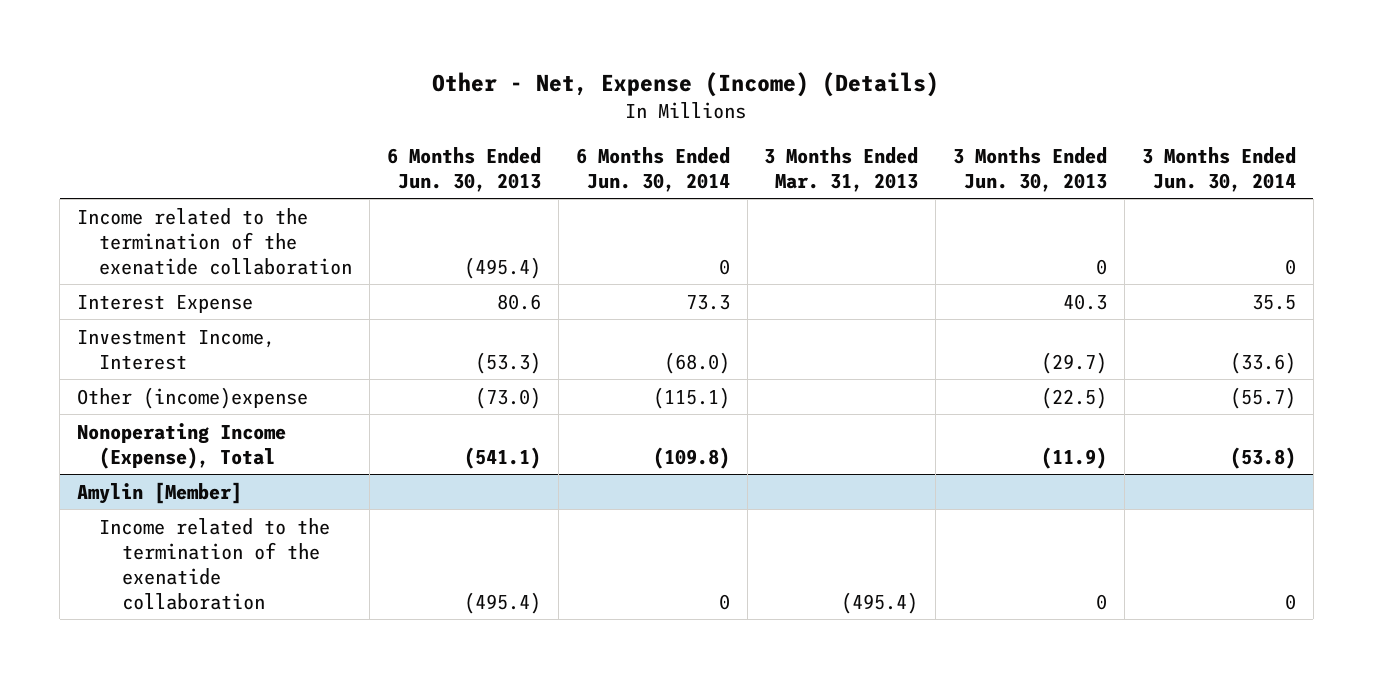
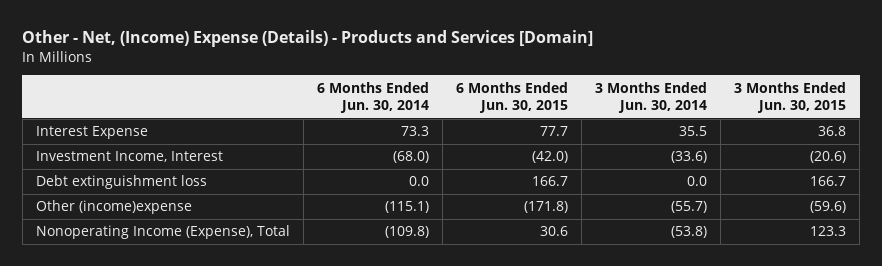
[432,71,940,97] Other - Net, Expense (Income) (Details) -> [22,30,594,48] Other - Net, (Income) Expense (Details) - Products and Services [Domain]
[387,146,542,192] 6 Months Ended Jun. 30, 2013 -> none
[764,146,919,192] 3 Months Ended Mar. 31, 2013 -> none
[953,146,1108,192] 3 Months Ended Jun. 30, 2013 -> none
none -> [455,81,568,113] 6 Months Ended Jun. 30, 2015
none -> [734,81,847,113] 3 Months Ended Jun. 30, 2015
[76,207,353,275] Income related to the termination of the exenatide collaboration -> none
none -> [35,175,207,190] Debt extinguishment loss
[76,481,242,504] Amylin [Member] -> none
[99,517,331,610] Income related to the termination of the exenatide collaboration -> none

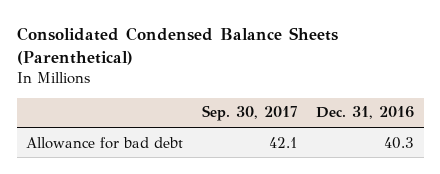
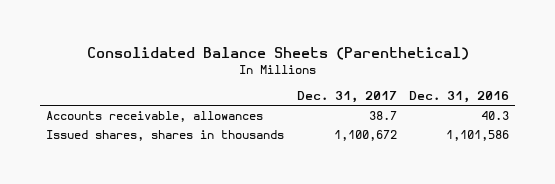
[16,26,338,65] Consolidated Condensed Balance Sheets (Parenthetical) -> [86,47,469,61] Consolidated Balance Sheets (Parenthetical)
[202,105,298,122] Sep. 30, 2017 -> none
none -> [296,91,397,104] Dec. 31, 2017
[26,136,184,149] Allowance for bad debt -> [45,111,263,123] Accounts receivable, allowances
none -> [45,130,284,142] Issued shares, shares in thousands

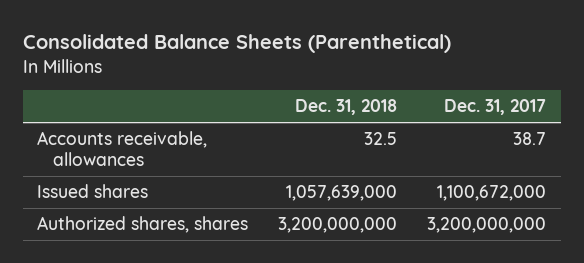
[409,91,510,104] Dec. 31, 2016 -> none
none -> [295,99,398,116] Dec. 31, 2018
[45,130,284,142] Issued shares, shares in thousands -> [37,184,149,199] Issued shares
[333,130,397,142] 1,100,672 -> [437,185,547,202] 1,100,672,000
none -> [37,216,249,234] Authorized shares, shares

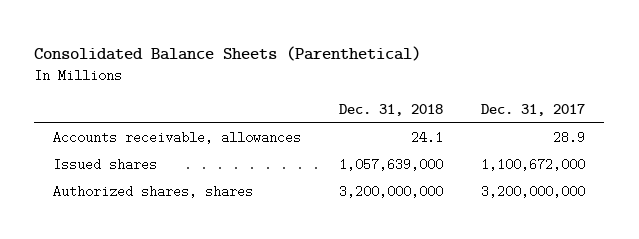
[364,132,398,146] 32.5 -> [411,131,444,145] 24.1
[513,132,547,146] 38.7 -> [553,131,586,145] 28.9

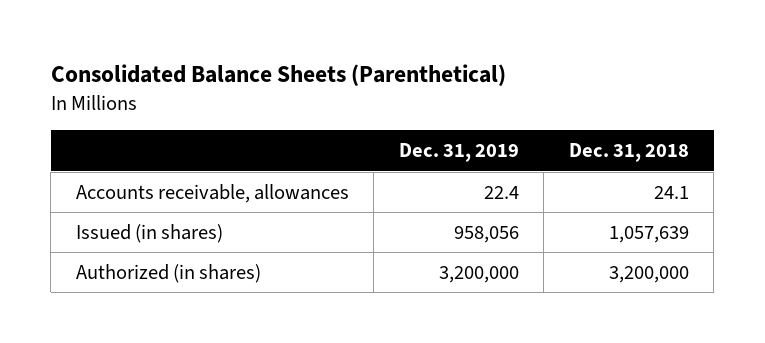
[481,103,586,116] Dec. 31, 2017 -> none
none -> [398,143,519,163] Dec. 31, 2019
[53,158,158,172] Issued shares -> [75,223,223,243] Issued (in shares)
[339,158,444,172] 1,057,639,000 -> [608,225,689,243] 1,057,639
[53,185,254,199] Authorized shares, shares -> [75,263,261,283] Authorized (in shares)
[339,185,444,199] 3,200,000,000 -> [608,265,689,283] 3,200,000

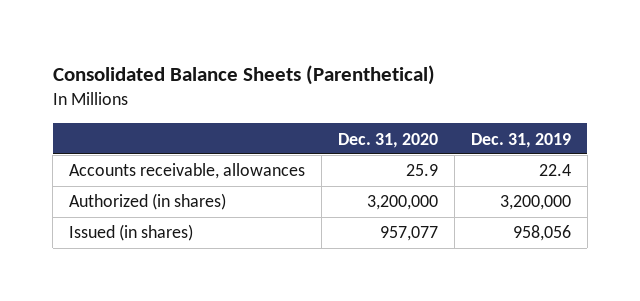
[568,143,689,163] Dec. 31, 2018 -> none
none -> [338,132,439,148] Dec. 31, 2020
[75,223,223,243] Issued (in shares) -> [69,224,194,242] Issued (in shares)

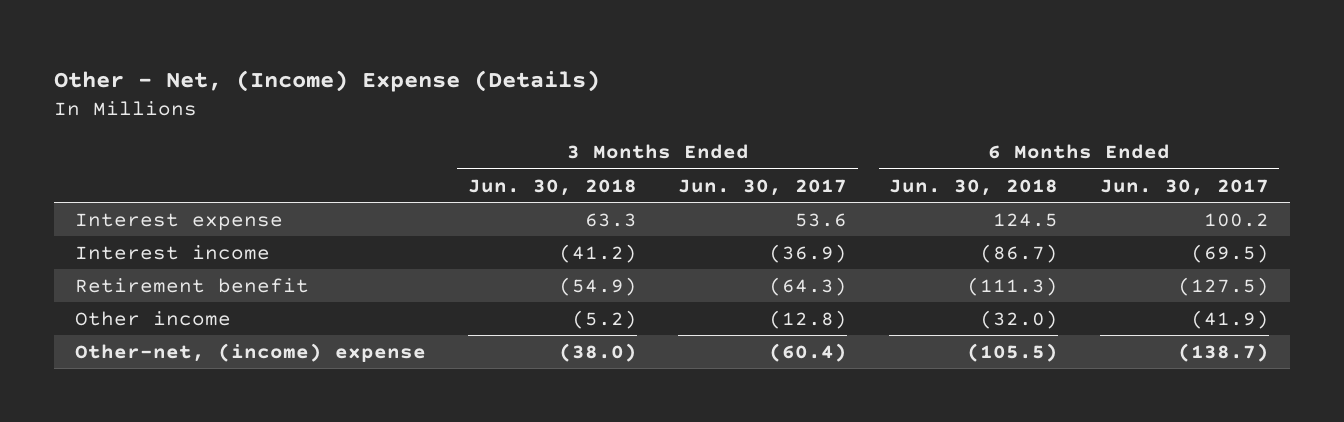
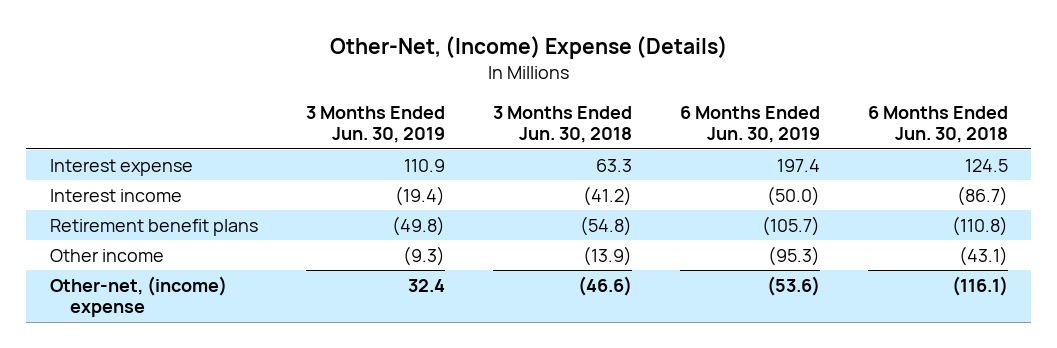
[54,69,601,92] Other - Net, (Income) Expense (Details) -> [329,36,728,60] Other-Net, (Income) Expense (Details)
[678,178,848,196] Jun. 30, 2017 -> none
[1099,178,1269,196] Jun. 30, 2017 -> none
none -> [305,105,445,144] 3 Months Ended Jun. 30, 2019
none -> [679,105,820,144] 6 Months Ended Jun. 30, 2019
[75,277,310,293] Retirement benefit -> [49,218,258,236] Retirement benefit plans
[558,276,637,296] (54.9) -> [579,215,632,236] (54.8)
[967,276,1059,296] (111.3) -> [951,215,1008,236] (110.8)
[571,309,637,329] (5.2) -> [582,245,632,266] (13.9)
[980,309,1059,329] (32.0) -> [958,245,1008,266] (43.1)
[558,342,637,362] (38.0) -> [577,275,632,296] (46.6)
[967,342,1059,362] (105.5) -> [951,275,1008,296] (116.1)

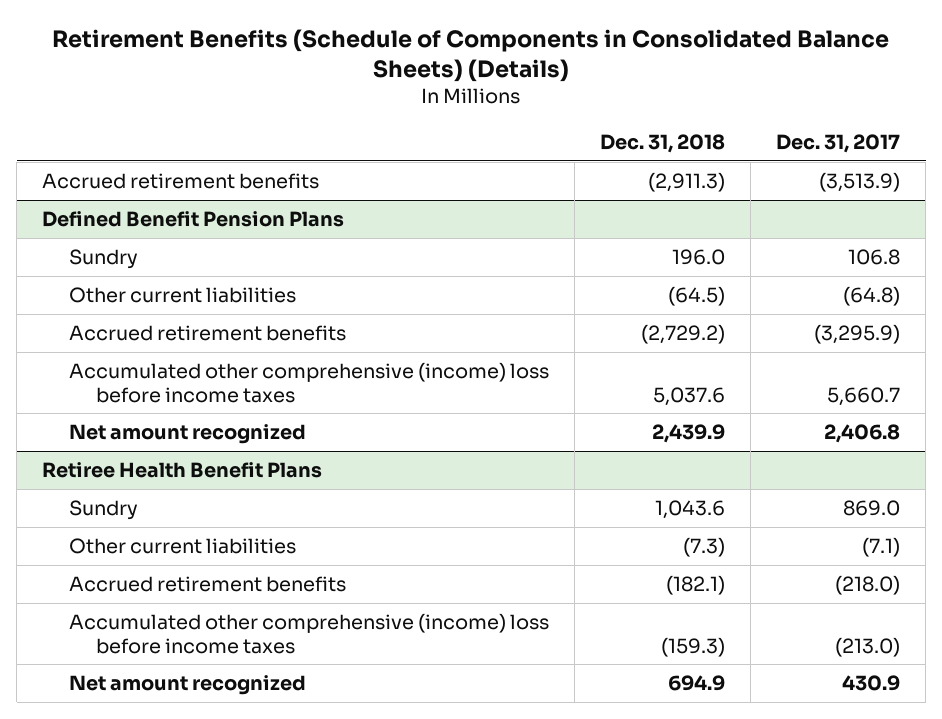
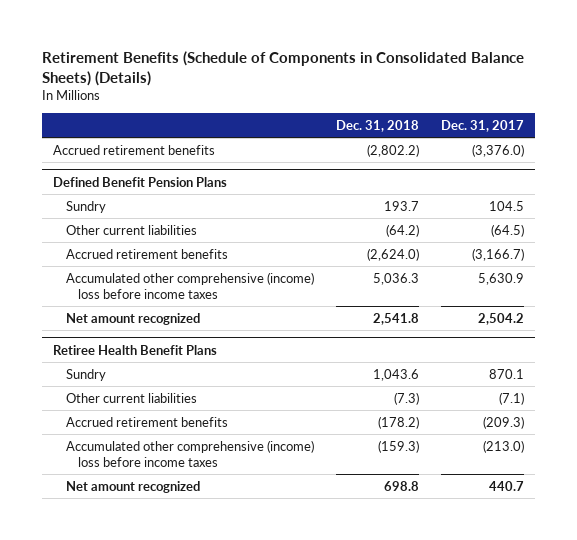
[648,172,726,193] (2,911.3) -> [366,143,419,157] (2,802.2)
[819,172,901,193] (3,513.9) -> [471,143,524,157] (3,376.0)
[672,249,726,266] 196.0 -> [383,200,419,211] 193.7
[848,249,901,266] 106.8 -> [488,200,524,211] 104.5
[668,286,726,307] (64.5) -> [385,223,419,237] (64.2)
[843,286,901,307] (64.8) -> [490,223,524,237] (64.5)
[641,324,726,345] (2,729.2) -> [366,247,419,261] (2,624.0)
[814,324,901,345] (3,295.9) -> [471,247,524,261] (3,166.7)
[653,386,726,406] 5,037.6 -> [372,272,419,285] 5,036.3
[827,386,901,406] 5,660.7 -> [477,272,524,285] 5,630.9
[652,424,726,444] 2,439.9 -> [372,312,419,325] 2,541.8
[824,424,901,444] 2,406.8 -> [477,312,524,325] 2,504.2
[843,500,901,517] 869.0 -> [488,368,524,379] 870.1
[666,575,726,596] (182.1) -> [377,415,419,429] (178.2)
[835,575,901,596] (218.0) -> [482,415,524,429] (209.3)
[668,675,726,692] 694.9 -> [383,480,419,491] 698.8
[842,675,901,692] 430.9 -> [488,480,524,491] 440.7

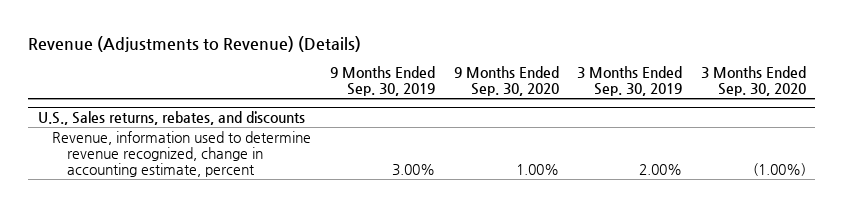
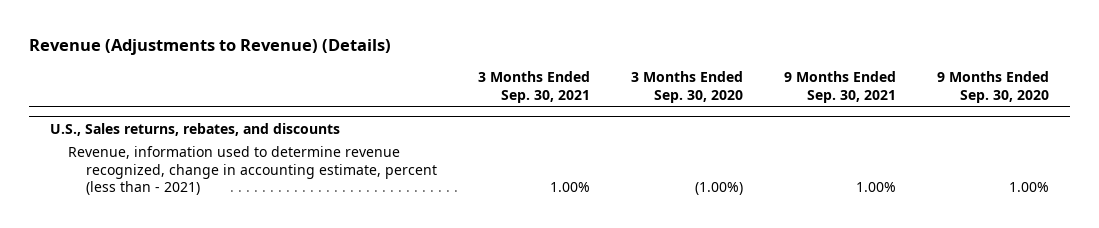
[329,65,435,97] 9 Months Ended Sep. 30, 2019 -> none
[577,65,683,97] 3 Months Ended Sep. 30, 2019 -> none
none -> [478,71,591,104] 3 Months Ended Sep. 30, 2021
none -> [784,71,897,104] 9 Months Ended Sep. 30, 2021
[52,130,312,178] Revenue, information used to determine revenue recognized, change in accounting estimate, percent -> [67,145,438,196] Revenue, information used to determine revenue recognized, change in accounting estimate, percent (less than - 2021)

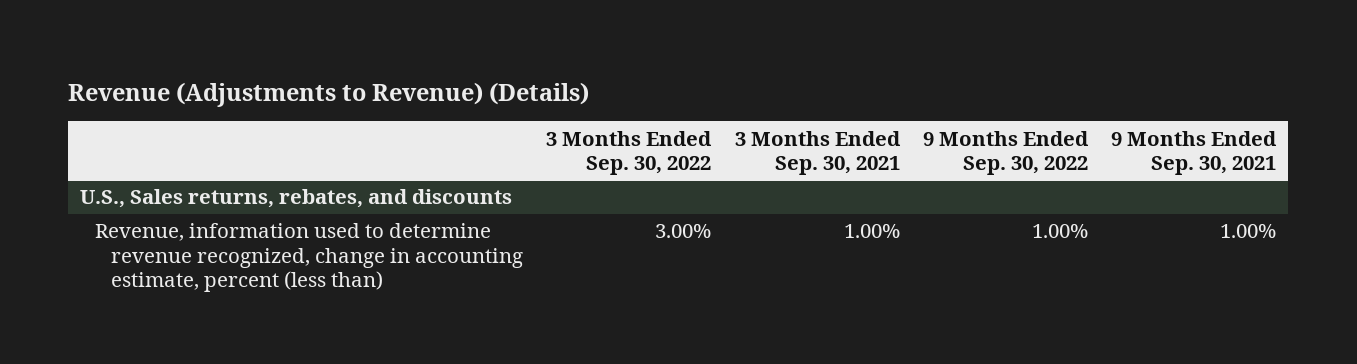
[631,71,744,104] 3 Months Ended Sep. 30, 2020 -> none
[937,71,1050,104] 9 Months Ended Sep. 30, 2020 -> none
none -> [546,130,713,175] 3 Months Ended Sep. 30, 2022
none -> [922,130,1089,175] 9 Months Ended Sep. 30, 2022
[67,145,438,196] Revenue, information used to determine revenue recognized, change in accounting estimate, percent (less than - 2021) -> [95,223,523,292] Revenue, information used to determine revenue recognized, change in accounting estimate, percent (less than)

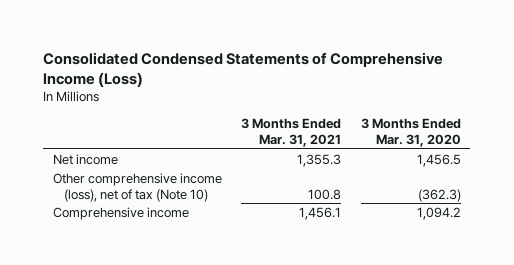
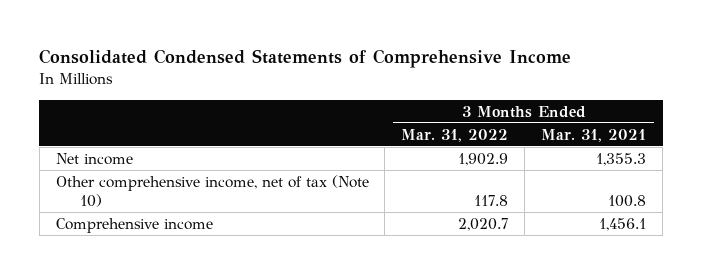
[43,51,444,87] Consolidated Condensed Statements of Comprehensive Income (Loss) -> [39,49,572,69] Consolidated Condensed Statements of Comprehensive Income
[360,118,461,147] 3 Months Ended Mar. 31, 2020 -> none
none -> [401,128,509,142] Mar. 31, 2022
[53,173,223,202] Other comprehensive income (loss), net of tax (Note 10) -> [55,174,369,207] Other comprehensive income, net of tax (Note 10)

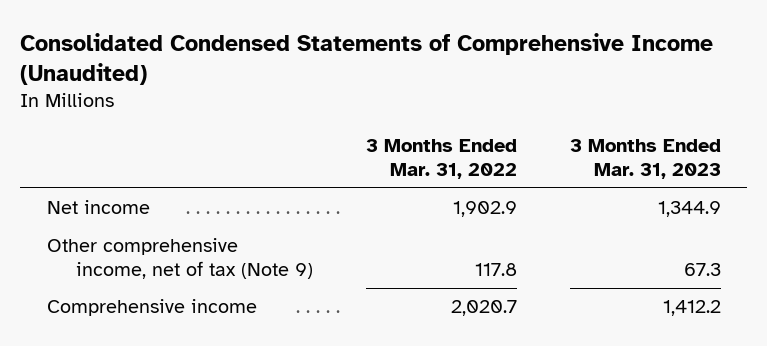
[39,49,572,69] Consolidated Condensed Statements of Comprehensive Income -> [20,32,714,86] Consolidated Condensed Statements of Comprehensive Income (Unaudited)
[541,128,647,142] Mar. 31, 2021 -> none
none -> [569,139,721,179] 3 Months Ended Mar. 31, 2023
[55,174,369,207] Other comprehensive income, net of tax (Note 10) -> [46,238,314,279] Other comprehensive income, net of tax (Note 9)

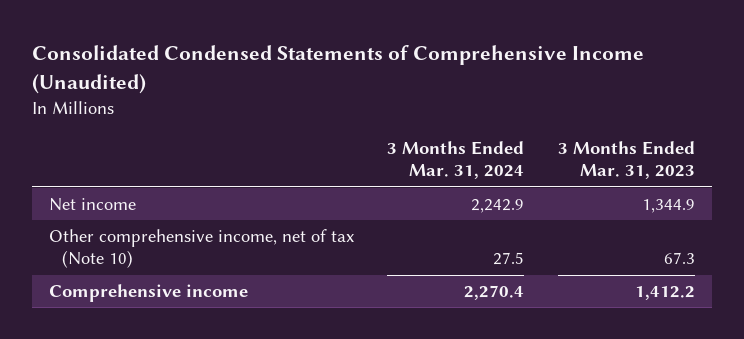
[366,139,518,179] 3 Months Ended Mar. 31, 2022 -> none
none -> [387,141,525,180] 3 Months Ended Mar. 31, 2024
[46,238,314,279] Other comprehensive income, net of tax (Note 9) -> [48,229,354,269] Other comprehensive income, net of tax (Note 10)

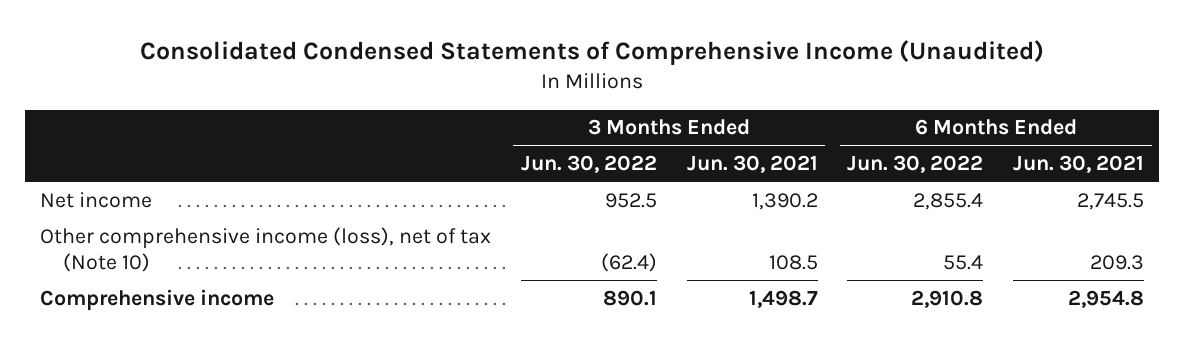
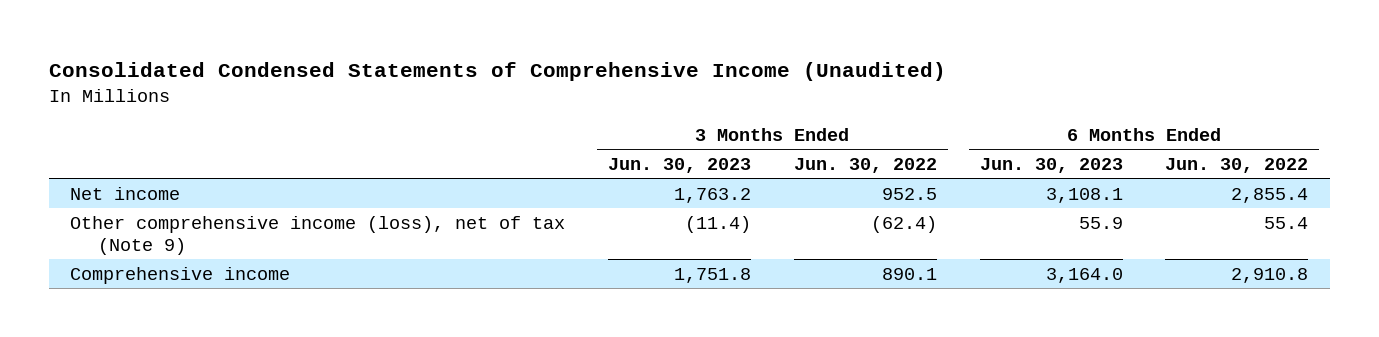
[686,155,818,174] Jun. 30, 2021 -> none
[1013,155,1145,174] Jun. 30, 2021 -> none
none -> [608,157,752,173] Jun. 30, 2023
none -> [979,157,1123,173] Jun. 30, 2023
[39,226,491,273] Other comprehensive income (loss), net of tax (Note 10) -> [70,215,566,255] Other comprehensive income (loss), net of tax (Note 9)

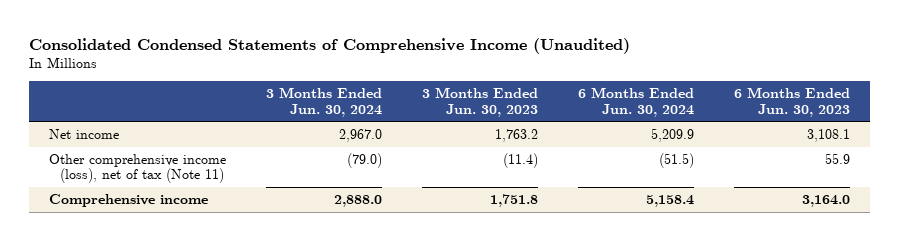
[793,157,937,173] Jun. 30, 2022 -> none
[1165,157,1309,173] Jun. 30, 2022 -> none
none -> [265,87,382,117] 3 Months Ended Jun. 30, 2024
none -> [577,87,694,117] 6 Months Ended Jun. 30, 2024
[70,215,566,255] Other comprehensive income (loss), net of tax (Note 9) -> [48,153,226,184] Other comprehensive income (loss), net of tax (Note 11)

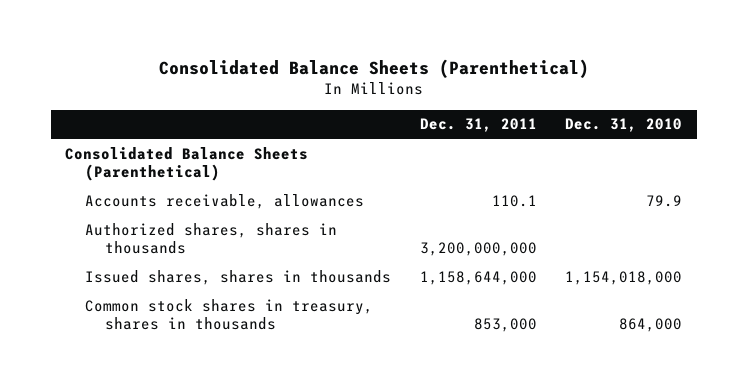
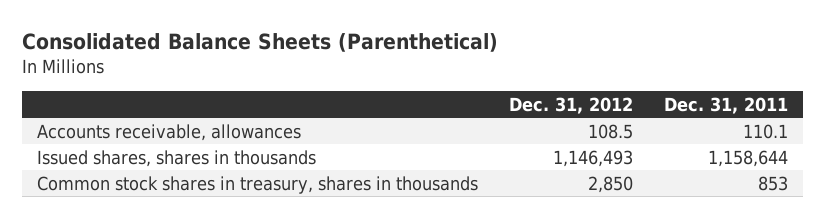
[565,118,683,133] Dec. 31, 2010 -> none
none -> [508,96,633,114] Dec. 31, 2012
[65,146,309,181] Consolidated Balance Sheets (Parenthetical) -> none
[84,222,337,254] Authorized shares, shares in thousands -> none
[419,270,537,285] 1,158,644,000 -> [707,149,788,167] 1,158,644
[473,317,537,332] 853,000 -> [757,175,788,191] 853

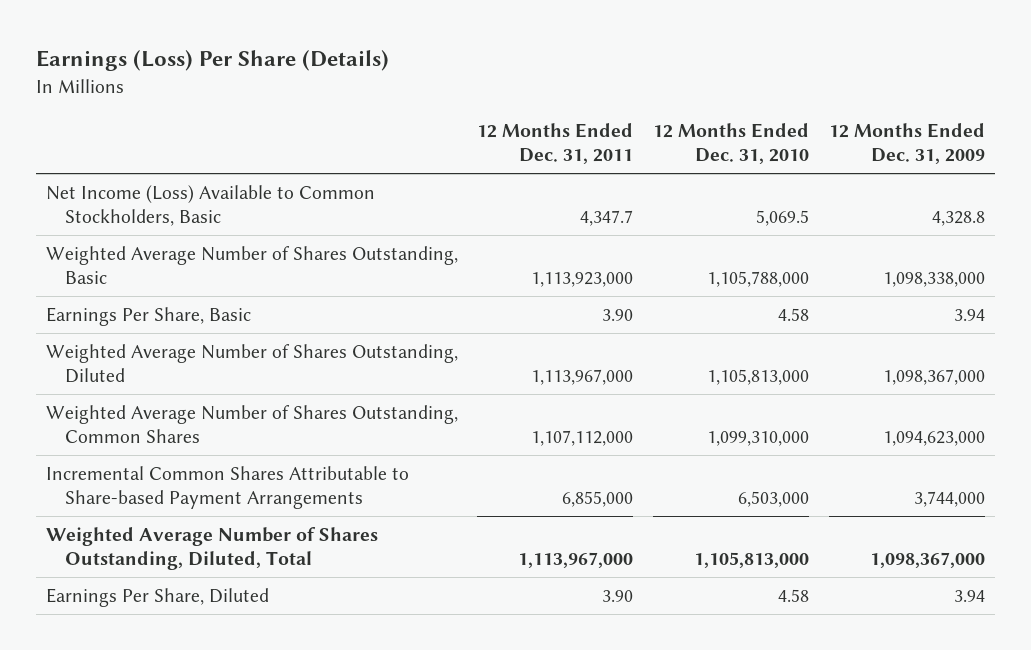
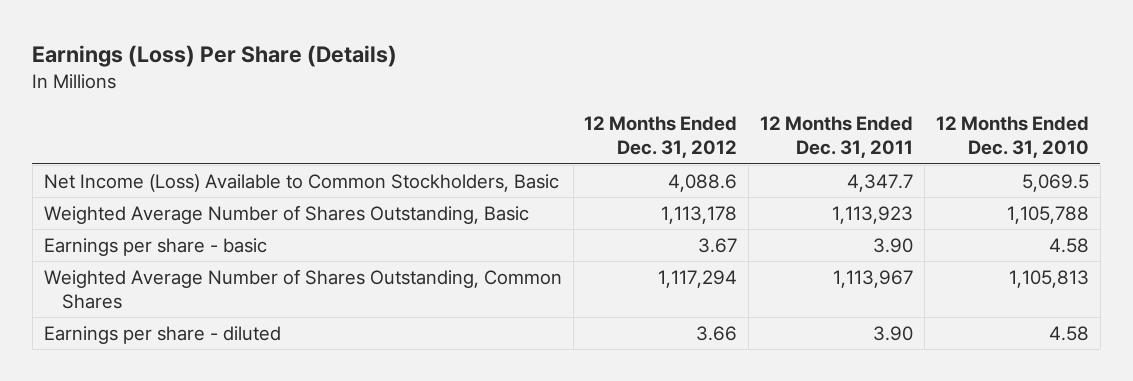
[828,123,985,165] 12 Months Ended Dec. 31, 2009 -> none
none -> [584,116,738,159] 12 Months Ended Dec. 31, 2012
[45,343,458,383] Weighted Average Number of Shares Outstanding, Diluted -> none
[45,465,409,509] Incremental Common Shares Attributable to Share-based Payment Arrangements -> none
[45,526,378,570] Weighted Average Number of Shares Outstanding, Diluted, Total -> none
[531,271,634,287] 1,113,923,000 -> [832,205,914,224] 1,113,923
[707,270,810,287] 1,105,788,000 -> [1006,205,1089,224] 1,105,788
[45,306,251,326] Earnings Per Share, Basic -> [43,237,267,256] Earnings per share - basic
[531,429,634,446] 1,107,112,000 -> [833,269,914,288] 1,113,967
[707,430,810,446] 1,099,310,000 -> [1008,269,1089,288] 1,105,813
[45,587,269,607] Earnings Per Share, Diluted -> [43,325,281,344] Earnings per share - diluted

